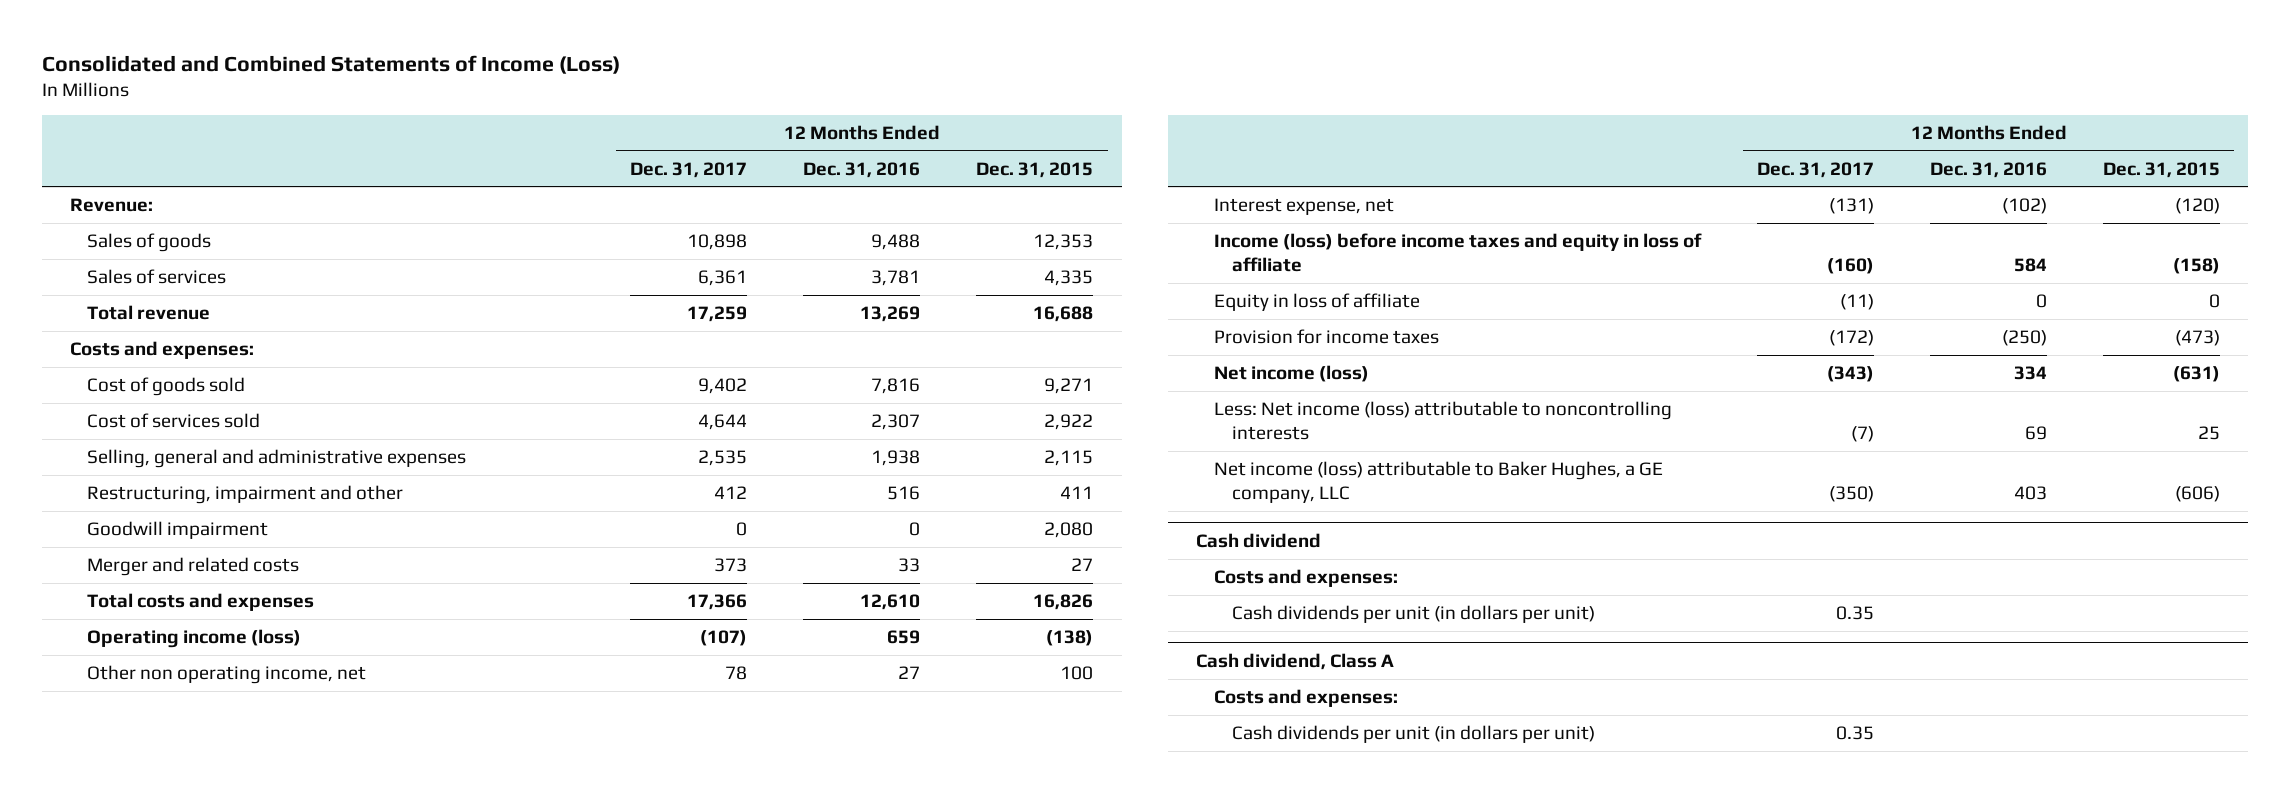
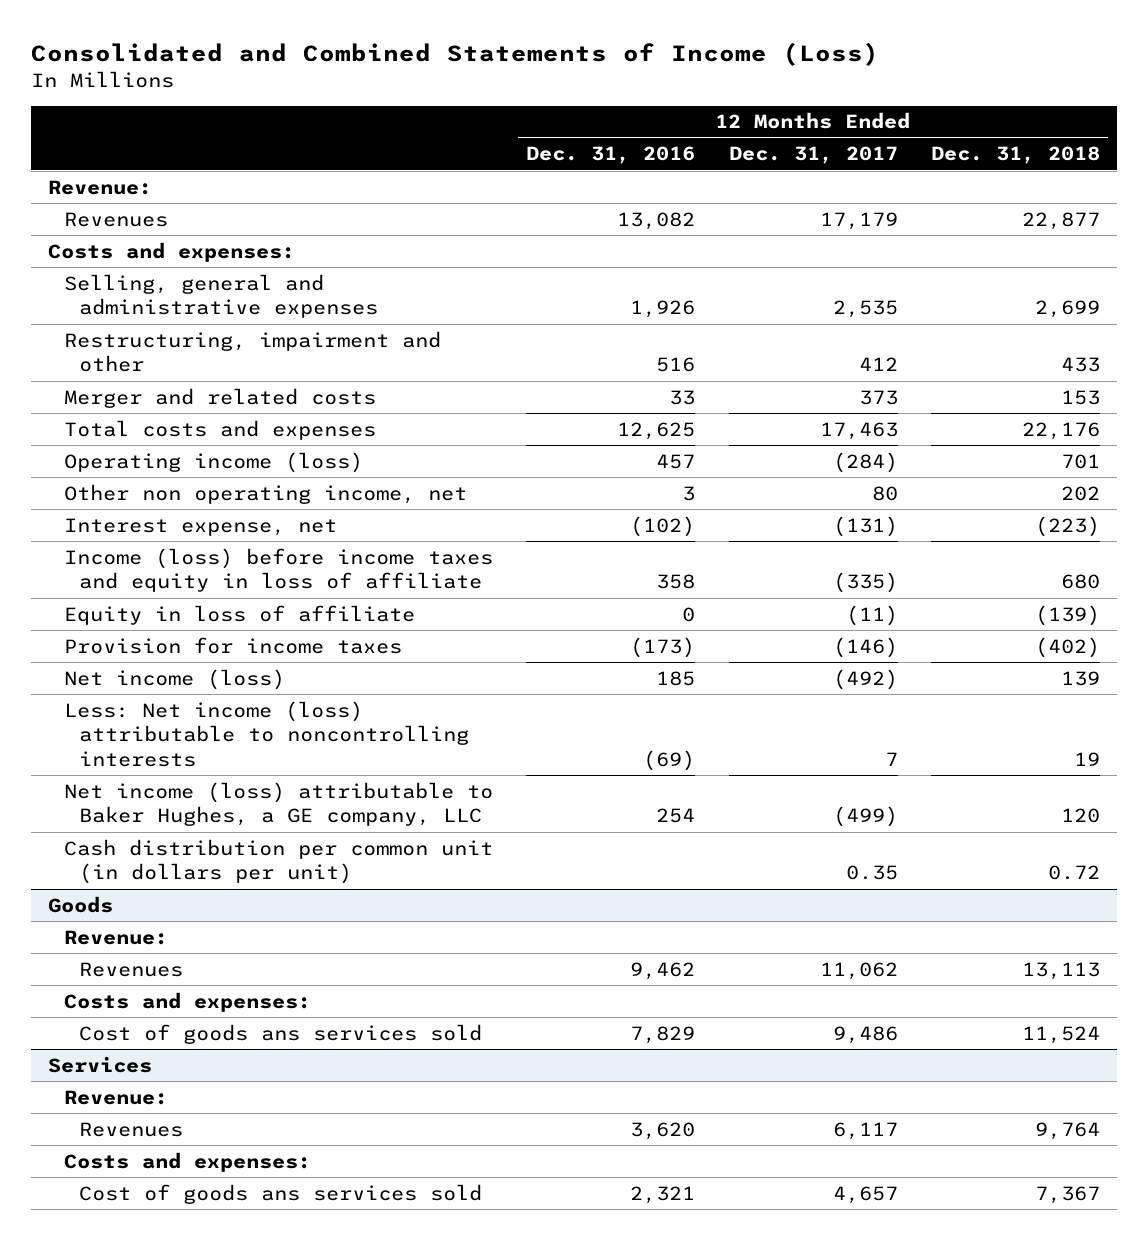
[976,161,1094,178] Dec. 31, 2015 -> none
none -> [931,146,1101,165] Dec. 31, 2018
[87,232,212,252] Sales of goods -> none
[87,268,227,284] Sales of services -> none
[87,304,211,320] Total revenue -> none
none -> [63,211,168,227] Revenues
[87,376,246,396] Cost of goods sold -> none
[87,412,261,428] Cost of services sold -> none
[871,449,921,466] 1,938 -> [630,300,696,319] 1,926
[87,520,269,539] Goodwill impairment -> none
[687,593,748,610] 17,366 -> [819,421,898,440] 17,463
[860,593,921,610] 12,610 -> [617,421,696,440] 12,625
[700,629,748,646] (107) -> [832,451,898,473] (284)
[887,629,921,644] 659 -> [656,453,696,469] 457
[725,665,748,680] 78 -> [871,485,898,501] 80
[898,665,921,679] 27 -> [682,485,696,501] 3
[1827,257,1875,274] (160) -> [832,572,898,594] (335)
[2014,257,2048,272] 584 -> [656,574,696,590] 358
[1196,532,1322,548] Cash dividend -> none
[1829,329,1875,346] (172) -> [832,636,898,658] (146)
[2002,329,2048,346] (250) -> [630,636,696,658] (173)
[1827,365,1875,382] (343) -> [832,668,898,690] (492)
[2014,365,2048,380] 334 -> [656,670,696,686] 185
[1851,425,1875,442] (7) -> [884,752,898,767] 7
[2025,425,2048,440] 69 -> [643,750,696,772] (69)
[1829,485,1875,502] (350) -> [832,806,898,828] (499)
[2014,485,2048,500] 403 -> [656,808,696,824] 254
none -> [63,838,493,885] Cash distribution per common unit (in dollars per unit)
none -> [47,895,113,913] Goods
none -> [63,929,168,945] Revenue:
none -> [79,961,184,977] Revenues
[1231,604,1595,623] Cash dividends per unit (in dollars per unit) -> none
[1196,652,1395,670] Cash dividend, Class A -> none
none -> [79,1023,483,1044] Cost of goods ans services sold
none -> [47,1055,152,1073] Services
none -> [63,1089,168,1105] Revenue:
none -> [79,1121,184,1137] Revenues
[1231,724,1595,743] Cash dividends per unit (in dollars per unit) -> none
none -> [79,1183,483,1204] Cost of goods ans services sold

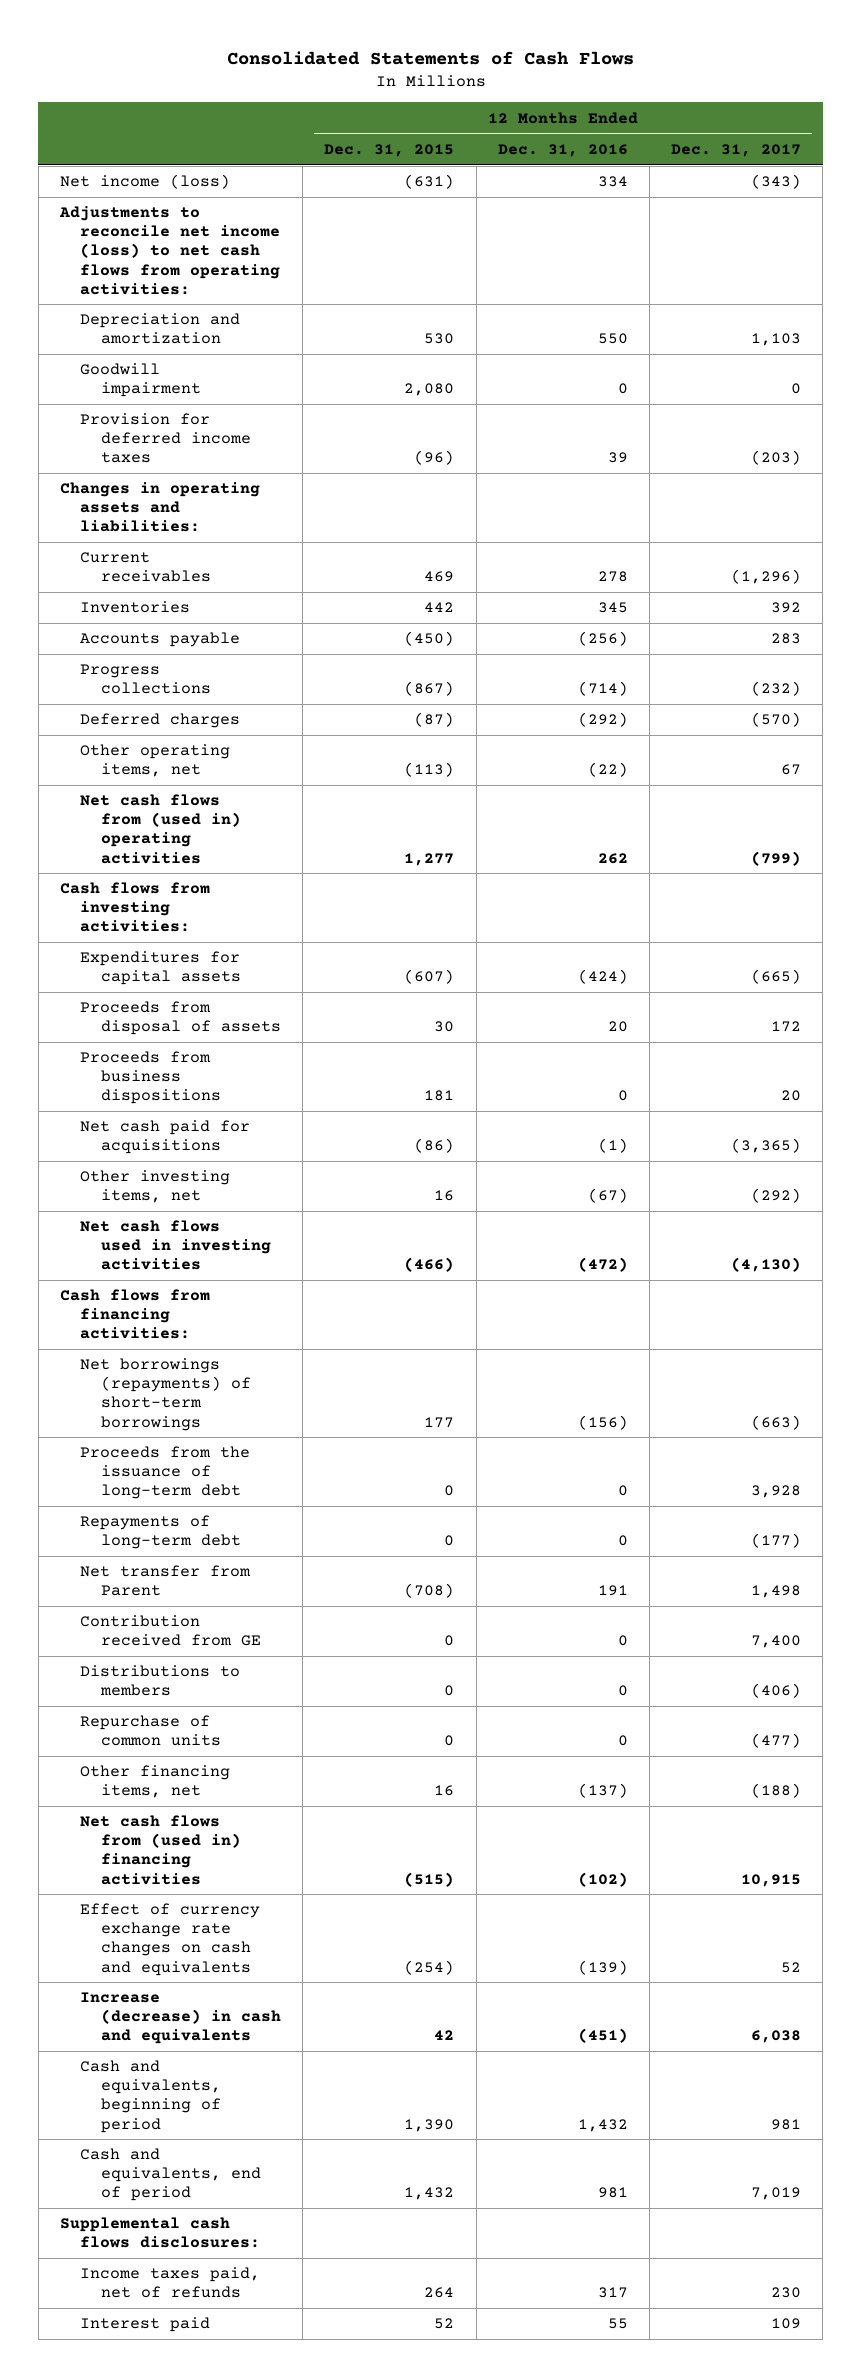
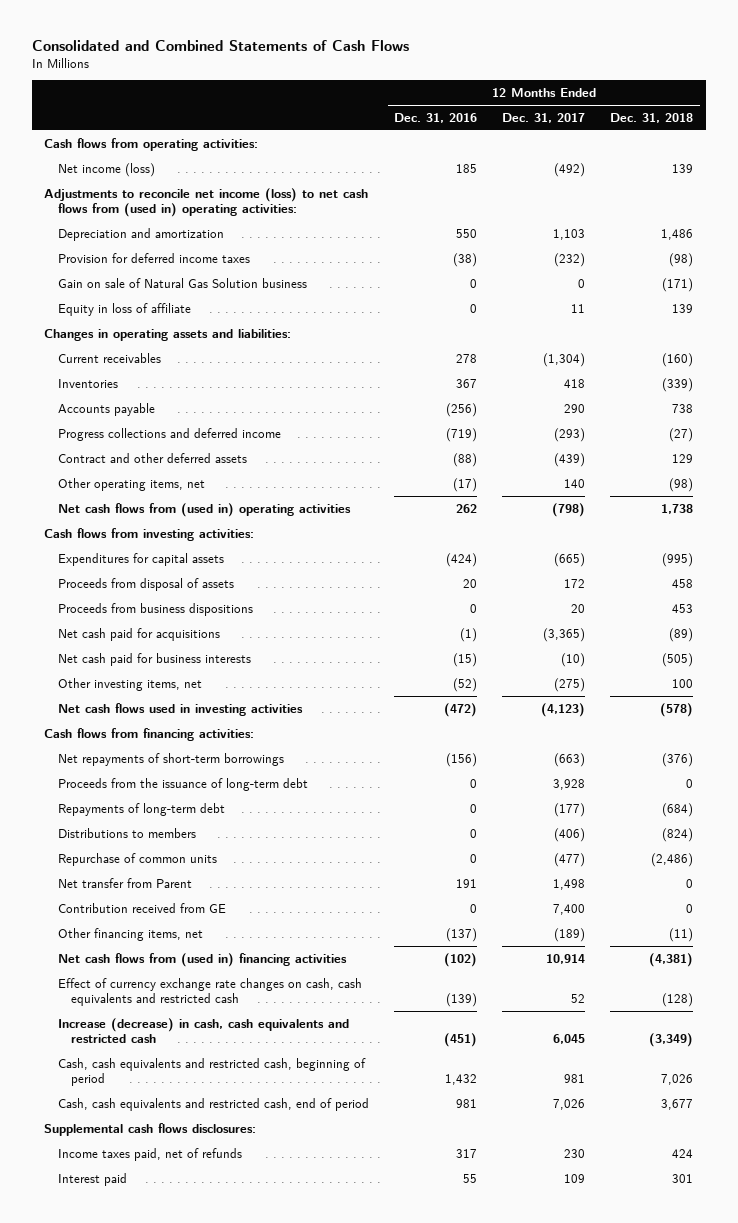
[226,50,634,65] Consolidated Statements of Cash Flows -> [31,40,409,52] Consolidated and Combined Statements of Cash Flows
[324,143,455,157] Dec. 31, 2015 -> none
none -> [610,112,694,123] Dec. 31, 2018
none -> [44,137,259,151] Cash flows from operating activities:
[597,176,628,188] 334 -> [455,163,477,173] 185
[751,174,802,190] (343) -> [554,162,586,177] (492)
[58,206,281,295] Adjustments to reconcile net income (loss) to net cash flows from operating activities: -> [44,187,369,217] Adjustments to reconcile net income (loss) to net cash flows from (used in) operating activities:
[80,363,202,398] Goodwill impairment -> none
[607,452,628,464] 39 -> [452,252,477,267] (38)
[751,450,802,466] (203) -> [554,252,586,267] (232)
none -> [57,277,307,288] Gain on sale of Natural Gas Solution business
none -> [57,302,191,316] Equity in loss of affiliate
[80,664,212,695] Progress collections -> none
[80,713,241,729] Deferred charges -> none
[731,569,802,585] (1,296) -> [543,352,586,367] (1,304)
[597,602,628,614] 345 -> [455,378,477,388] 367
[771,602,802,614] 392 -> [564,378,586,388] 418
[771,633,802,645] 283 -> [564,403,586,413] 290
none -> [57,427,281,441] Progress collections and deferred income
none -> [57,452,247,463] Contract and other deferred assets
[587,762,628,778] (22) -> [452,477,477,492] (17)
[781,764,802,776] 67 -> [564,478,586,488] 140
[751,850,802,866] (799) -> [552,502,586,517] (798)
none -> [57,652,251,666] Net cash paid for business interests
[587,1188,628,1204] (67) -> [452,677,477,692] (52)
[751,1188,802,1204] (292) -> [554,677,586,692] (275)
[731,1257,802,1273] (4,130) -> [541,702,586,717] (4,123)
[80,1358,252,1431] Net borrowings (repayments) of short-term borrowings -> [57,752,284,766] Net repayments of short-term borrowings
[80,1565,252,1597] Net transfer from Parent -> [57,877,192,888] Net transfer from Parent
[80,1615,262,1647] Contribution received from GE -> [57,902,226,913] Contribution received from GE
[751,1783,802,1799] (188) -> [554,927,586,942] (189)
[741,1873,802,1887] 10,915 -> [546,953,586,964] 10,914
[80,1903,261,1976] Effect of currency exchange rate changes on cash and equivalents -> [57,977,362,1006] Effect of currency exchange rate changes on cash, cash equivalents and restricted cash
[80,1992,282,2045] Increase (decrease) in cash and equivalents -> [57,1017,349,1043] Increase (decrease) in cash, cash equivalents and restricted cash
[751,2030,802,2044] 6,038 -> [553,1033,586,1044] 6,045
[80,2060,222,2133] Cash and equivalents, beginning of period -> [57,1057,366,1086] Cash, cash equivalents and restricted cash, beginning of period
[80,2148,262,2202] Cash and equivalents, end of period -> [57,1097,369,1111] Cash, cash equivalents and restricted cash, end of period
[751,2187,802,2201] 7,019 -> [553,1098,586,1110] 7,026

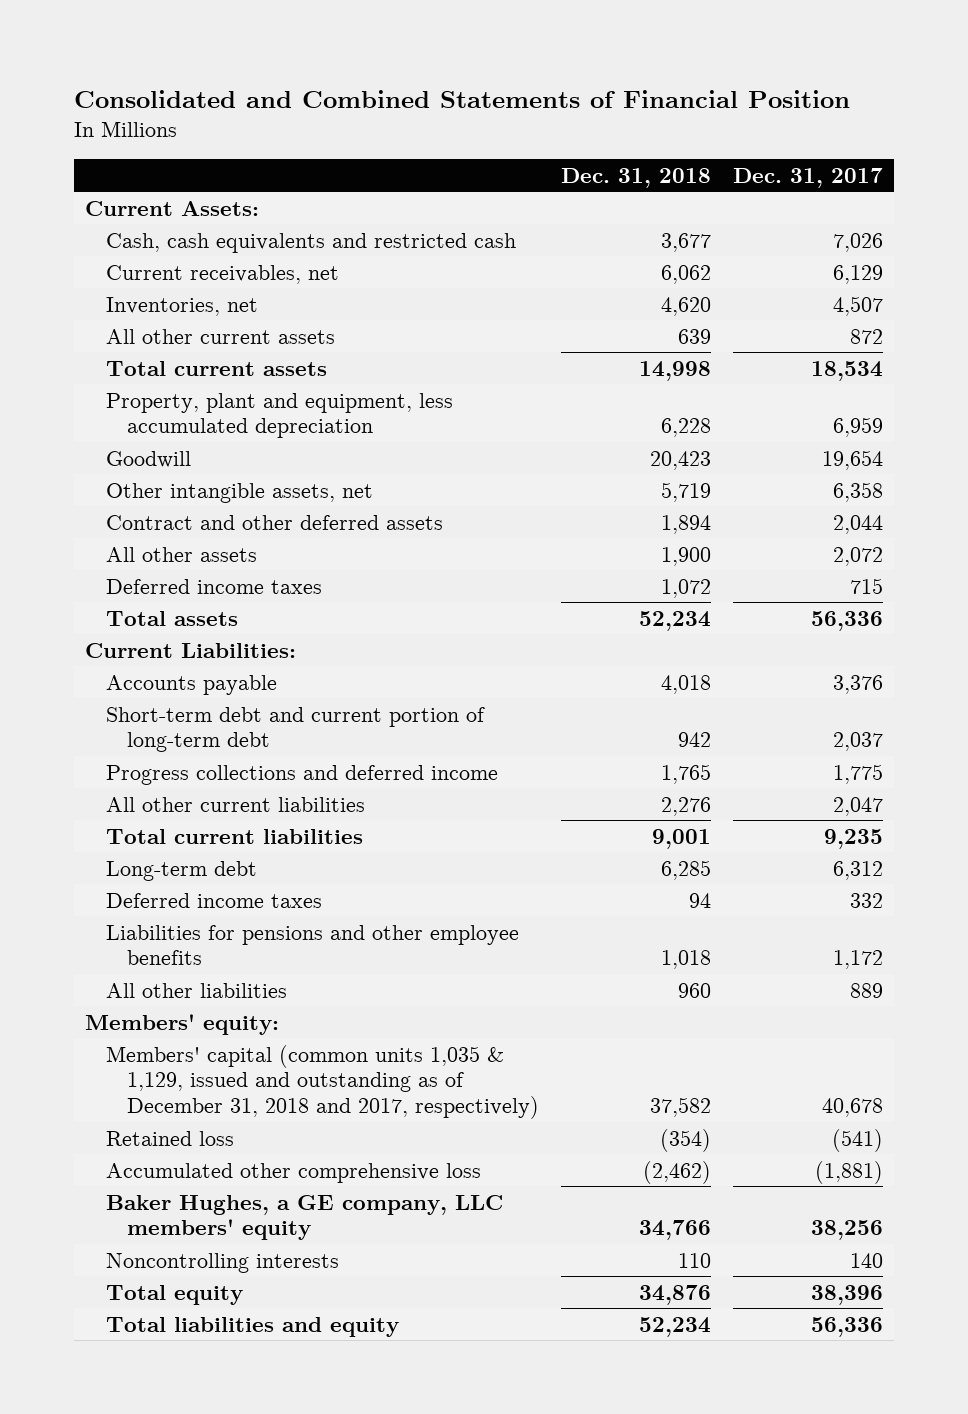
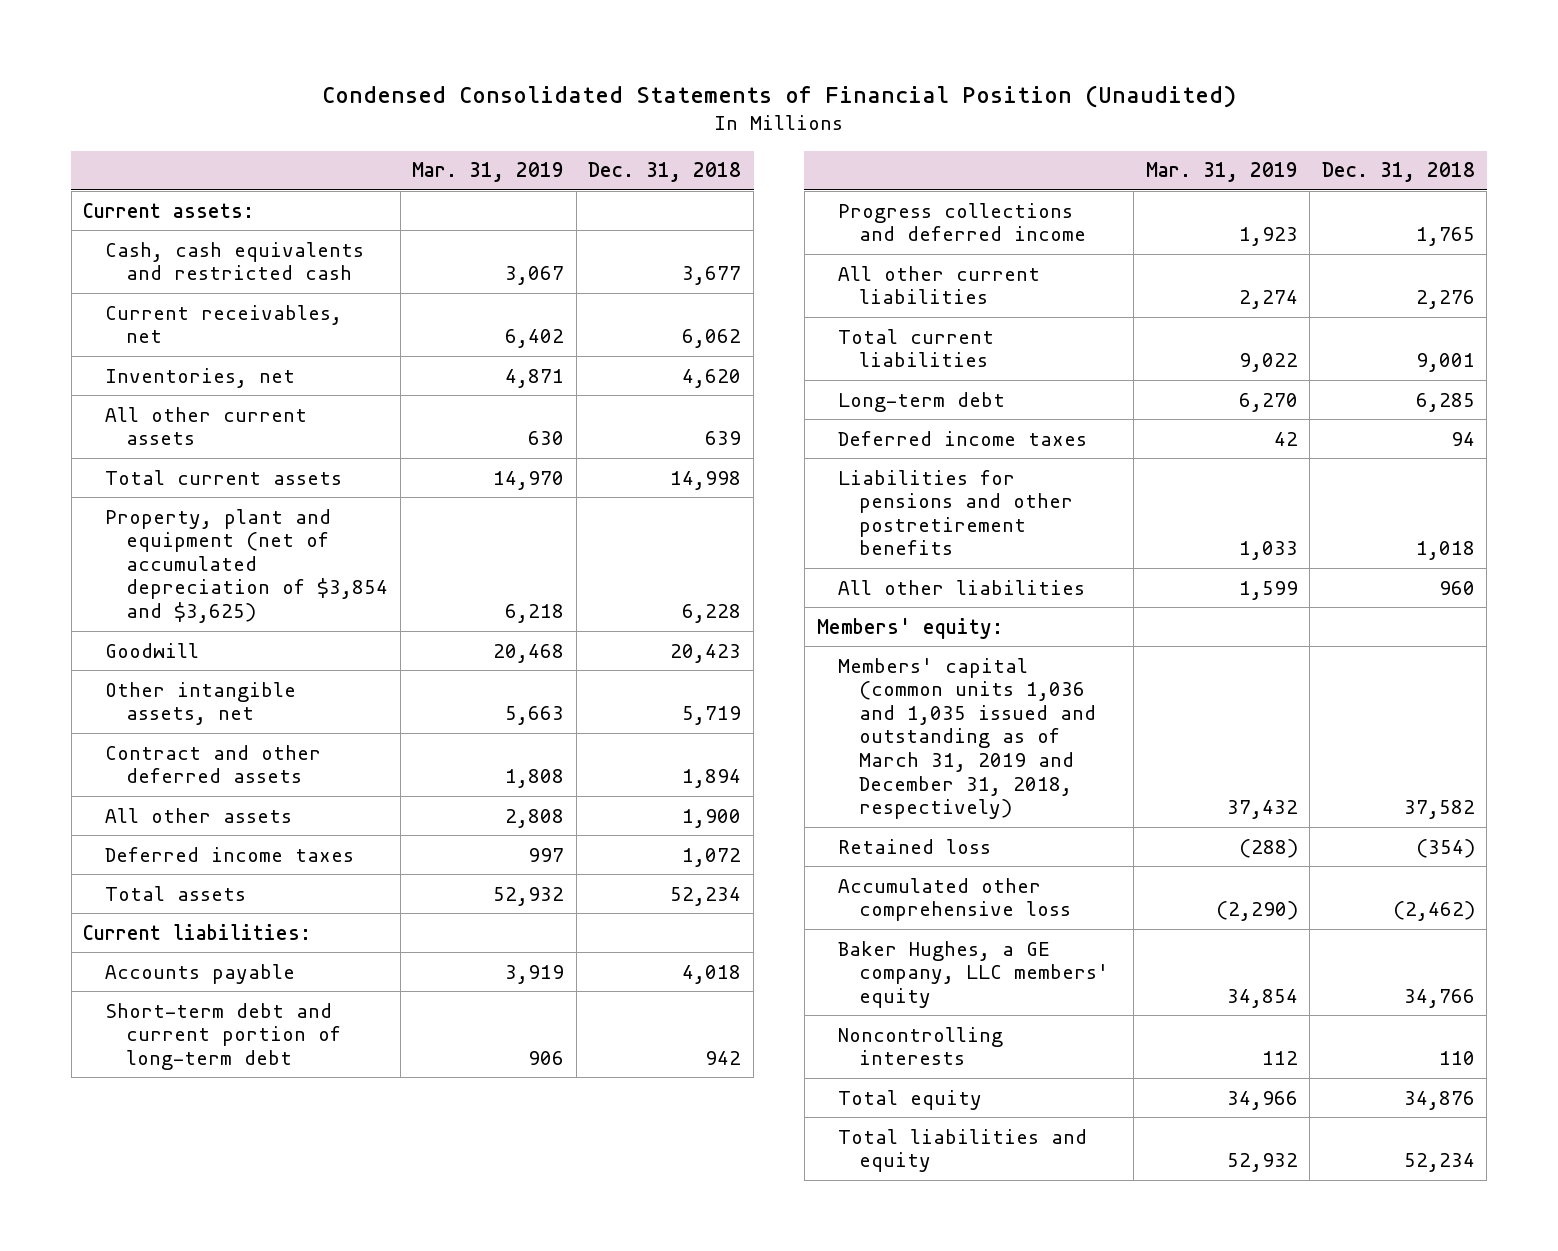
[74,89,851,108] Consolidated and Combined Statements of Financial Position -> [322,84,1237,108] Condensed Consolidated Statements of Financial Position (Unaudited)
[733,167,884,188] Dec. 31, 2017 -> none
none -> [412,162,565,183] Mar. 31, 2019
[85,200,260,216] Current Assets: -> [83,202,255,218] Current assets:
[105,392,453,439] Property, plant and equipment, less accumulated depreciation -> [104,508,389,624] Property, plant and equipment (net of accumulated depreciation of $3,854 and $3,625)
[85,642,297,658] Current Liabilities: -> [83,923,312,940] Current liabilities:
[105,924,519,966] Liabilities for pensions and other employee benefits -> [838,469,1074,556] Liabilities for pensions and other postretirement benefits
[105,1044,539,1119] Members' capital (common units 1,035 & 1,129, issued and outstanding as of December 31, 2018 and 2017, respectively) -> [838,657,1097,820] Members' capital (common units 1,036 and 1,035 issued and outstanding as of March 31, 2019 and December 31, 2018, respectively)

